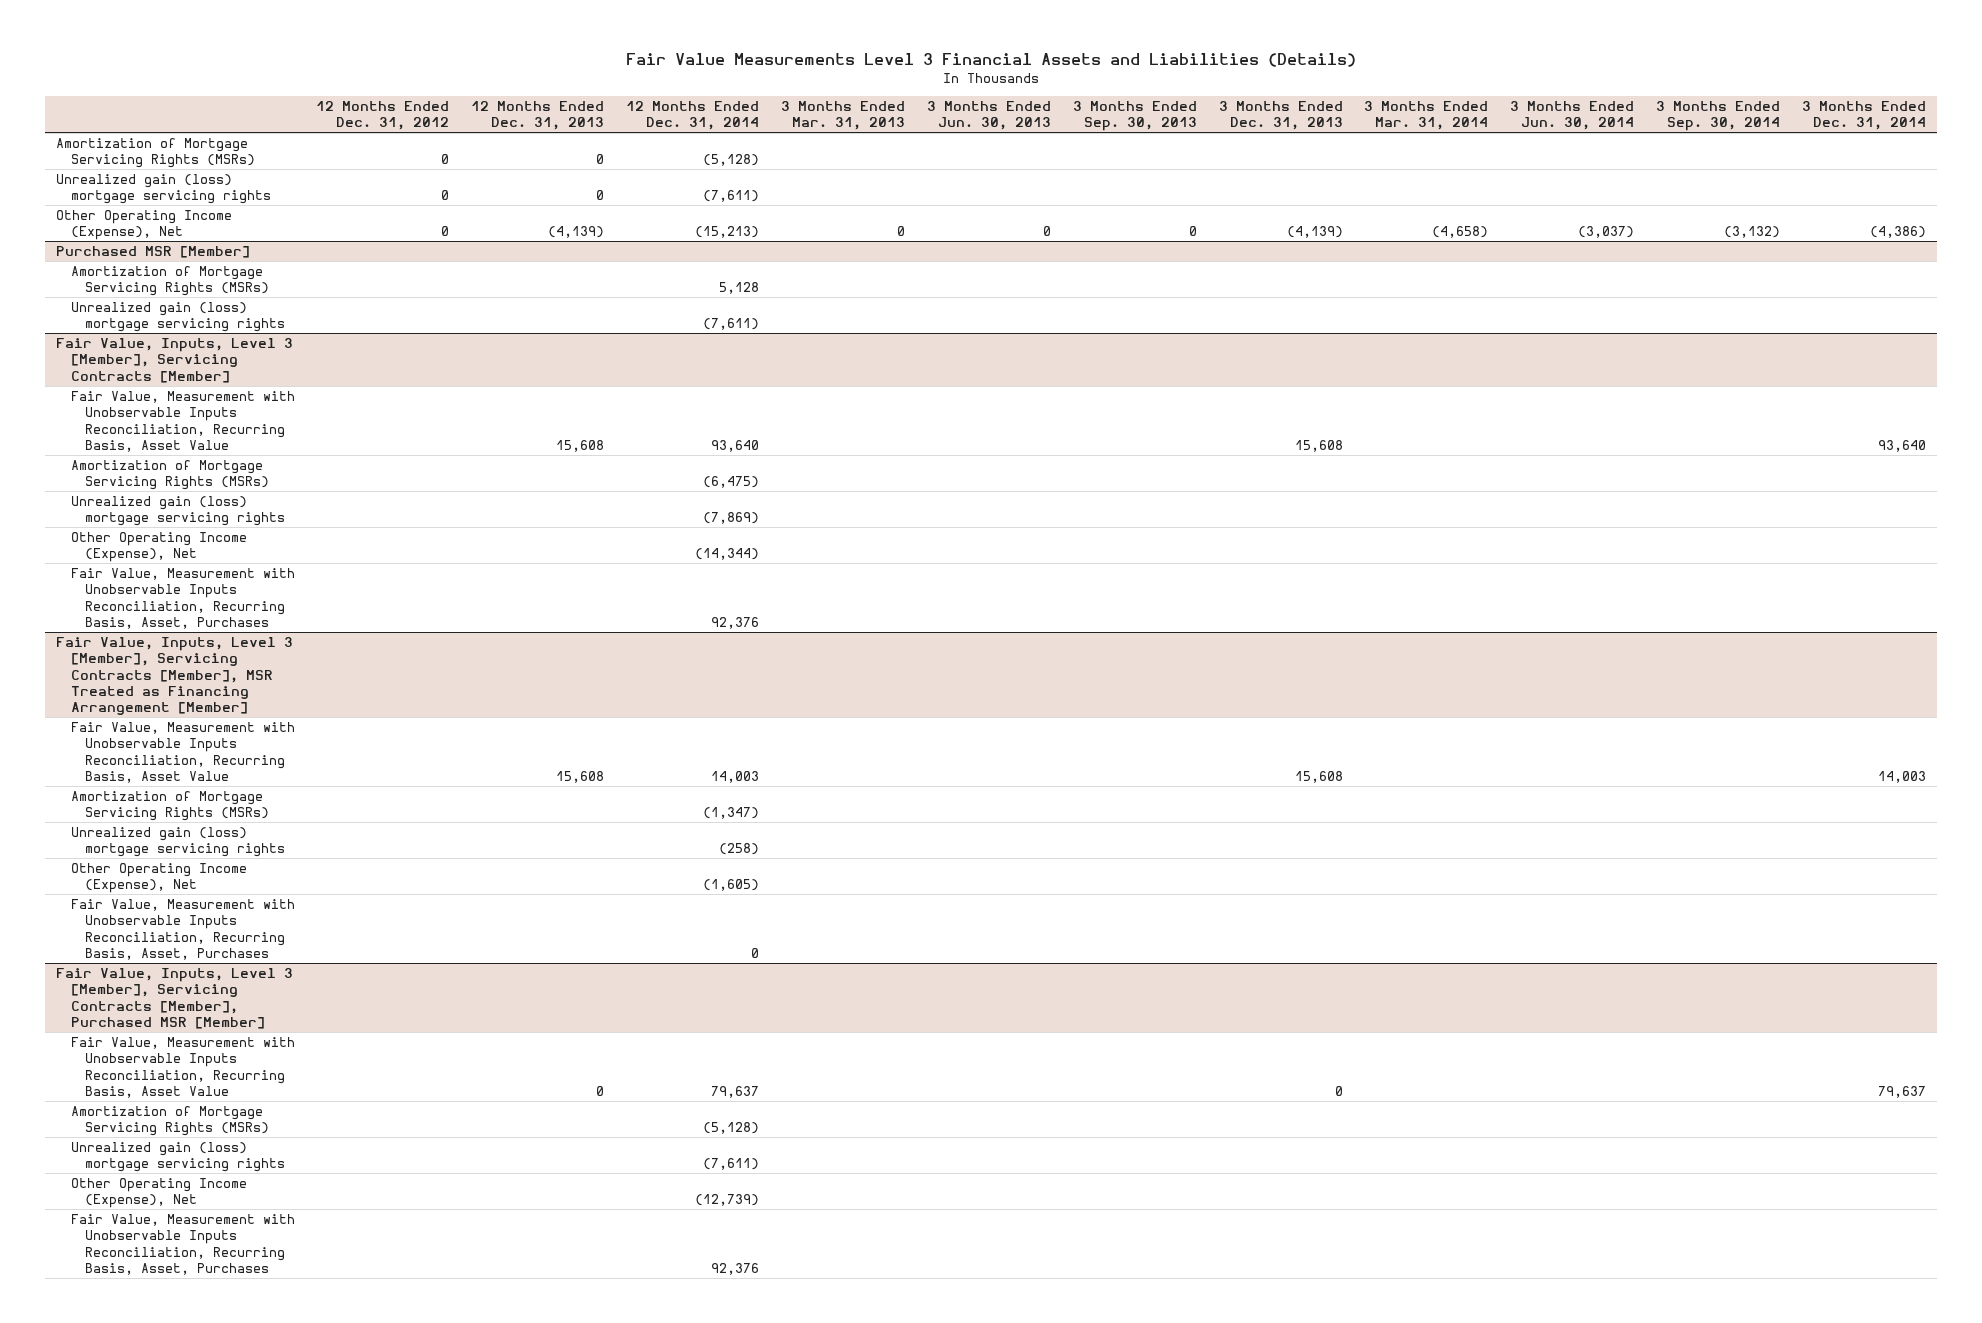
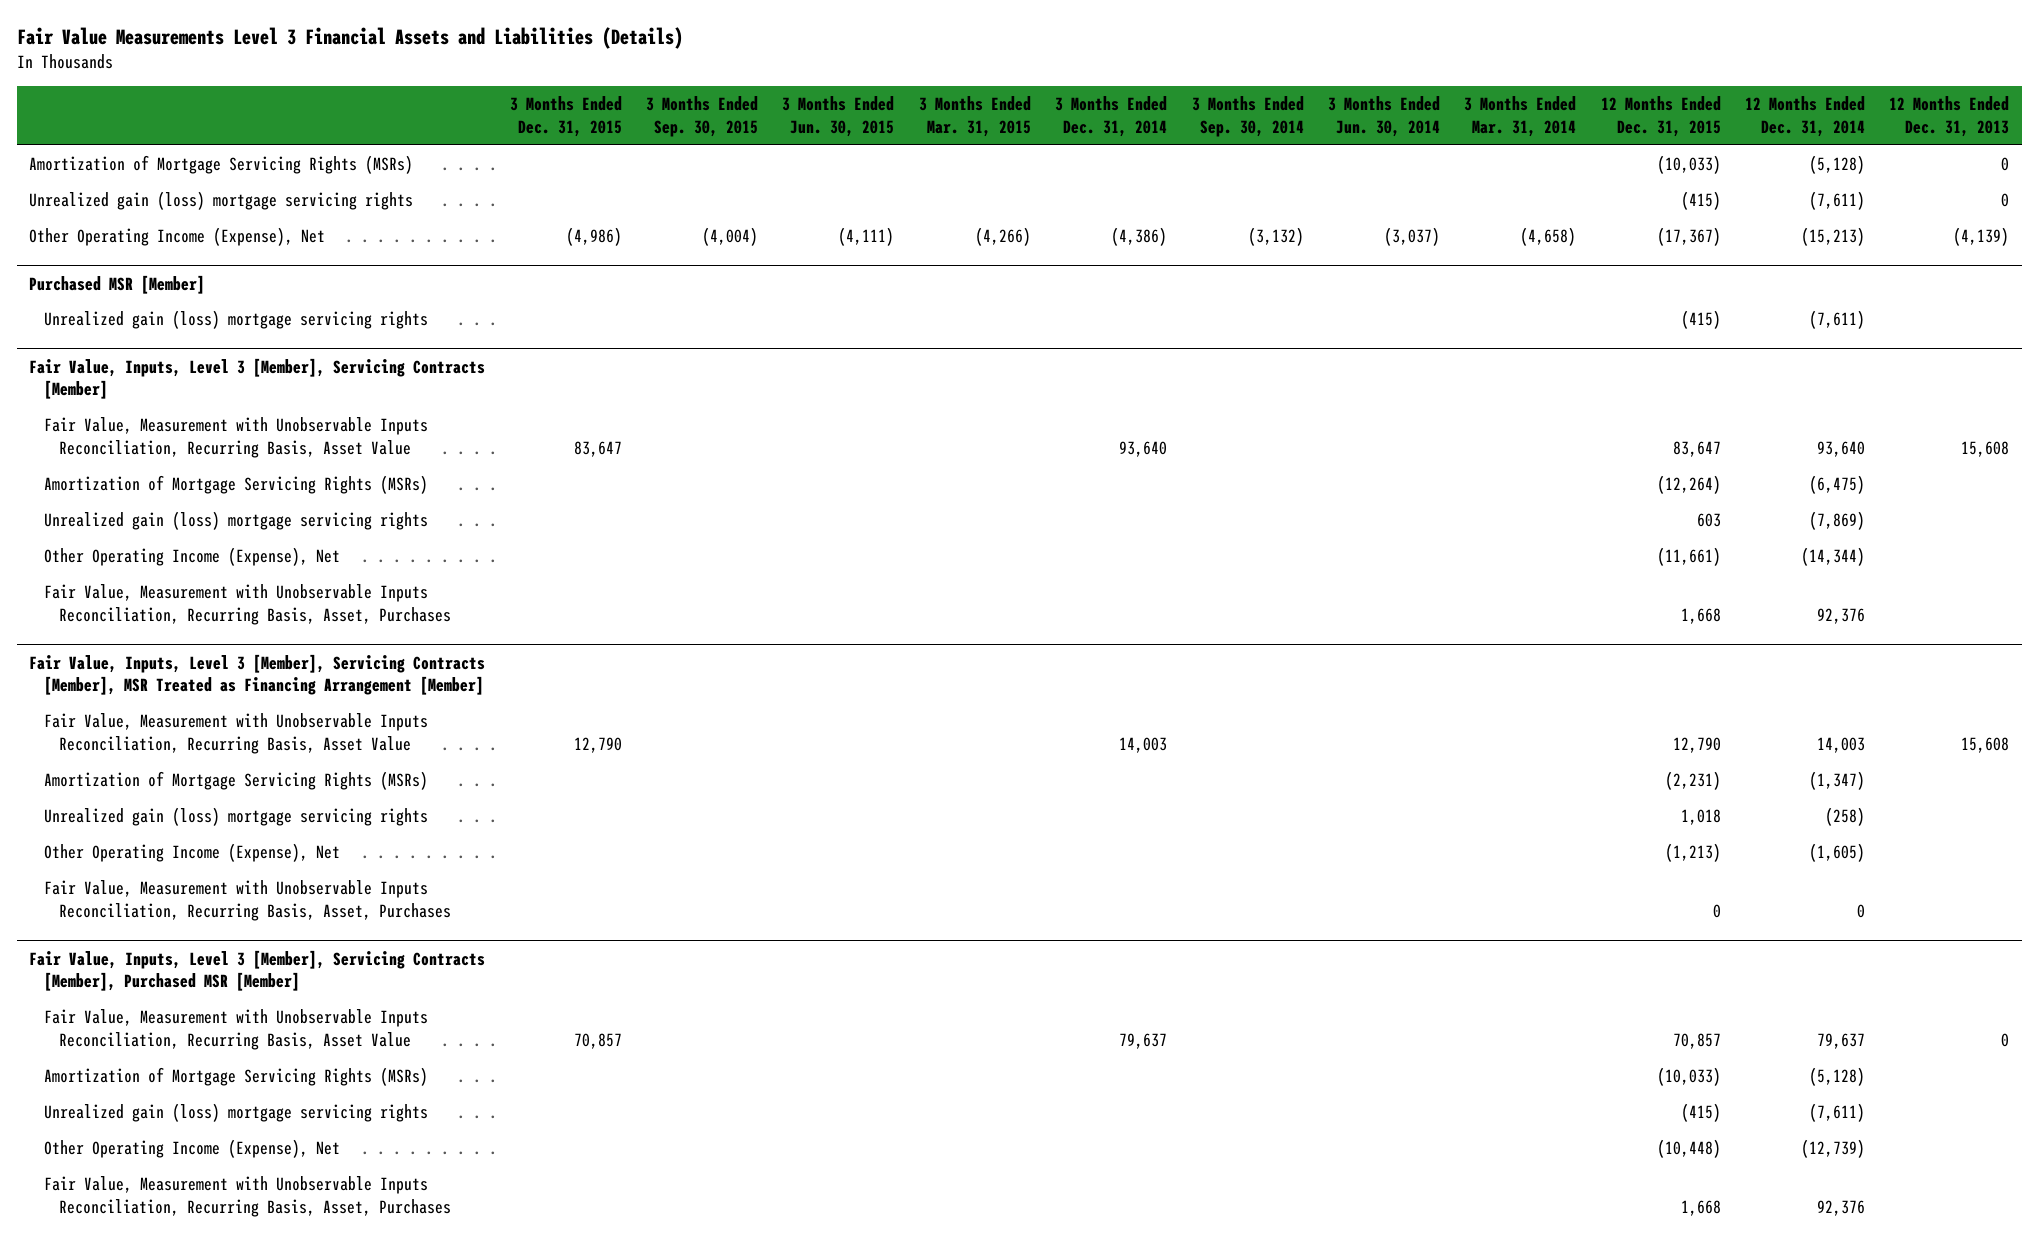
[316,101,450,131] 12 Months Ended Dec. 31, 2012 -> none
[780,101,905,131] 3 Months Ended Mar. 31, 2013 -> none
[926,101,1051,131] 3 Months Ended Jun. 30, 2013 -> none
[1072,101,1197,132] 3 Months Ended Sep. 30, 2013 -> none
[1218,101,1343,131] 3 Months Ended Dec. 31, 2013 -> none
none -> [509,96,622,137] 3 Months Ended Dec. 31, 2015
none -> [645,96,758,137] 3 Months Ended Sep. 30, 2015
none -> [782,96,895,137] 3 Months Ended Jun. 30, 2015
none -> [918,96,1031,137] 3 Months Ended Mar. 31, 2015
none -> [1600,96,1721,137] 12 Months Ended Dec. 31, 2015
[70,266,270,297] Amortization of Mortgage Servicing Rights (MSRs) -> none

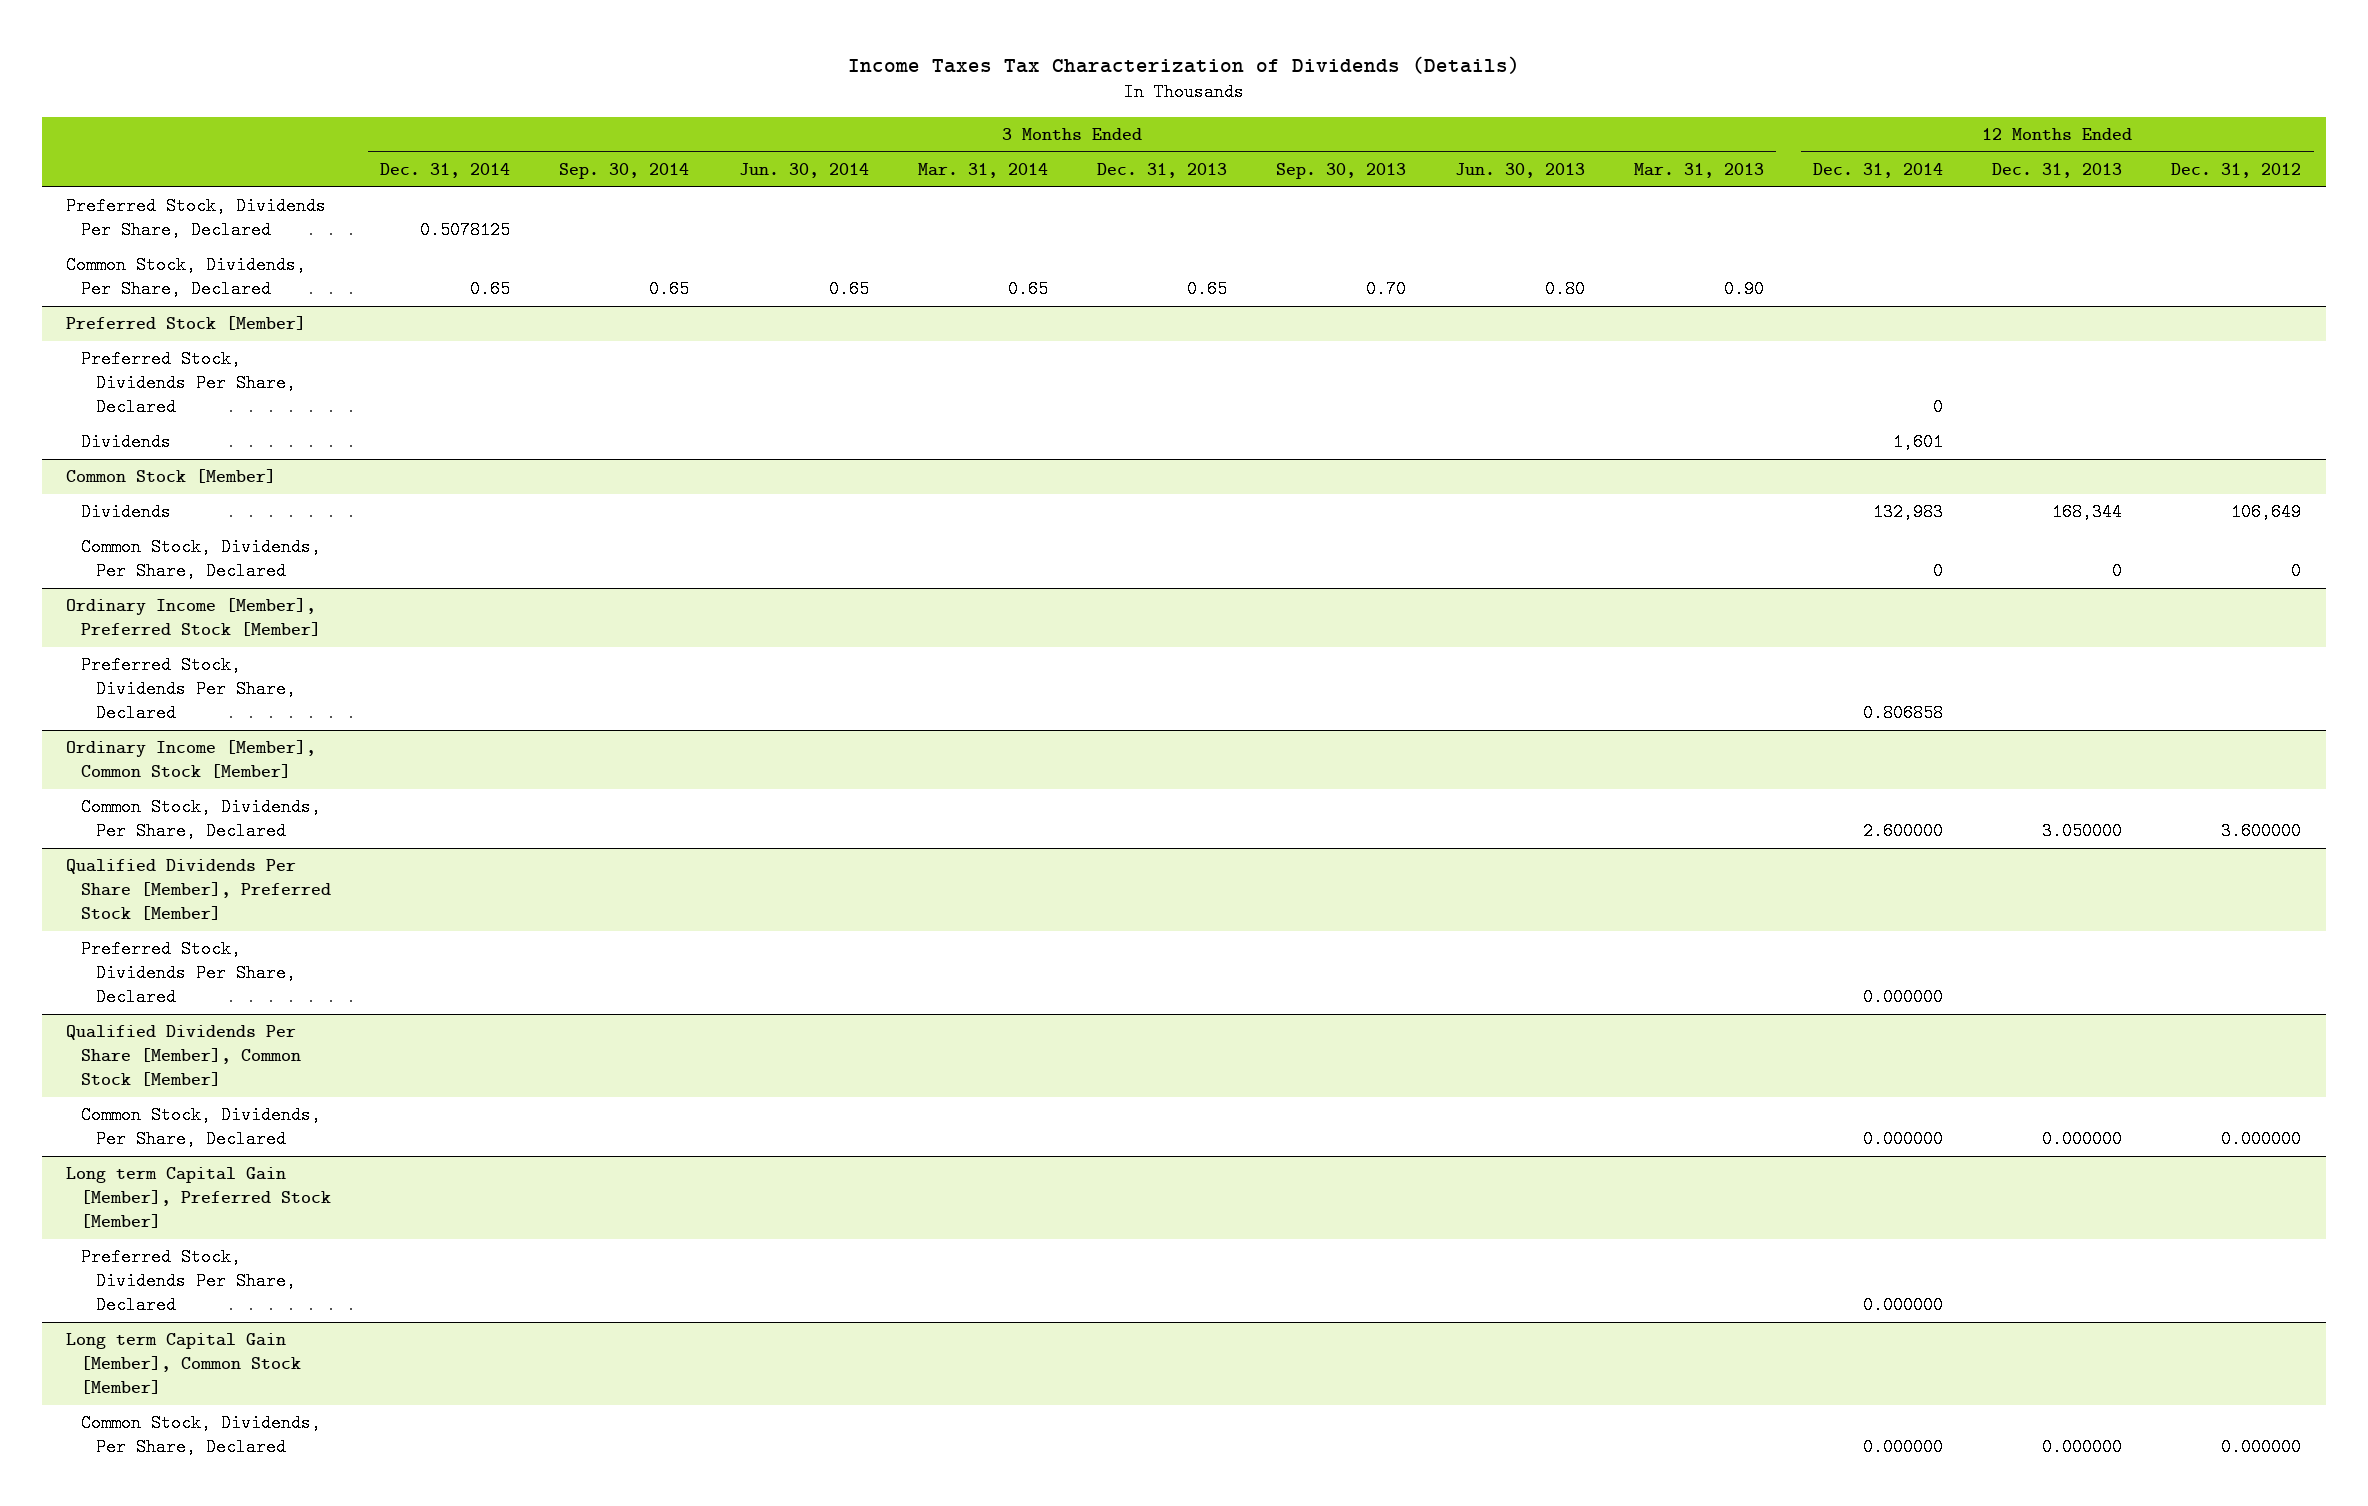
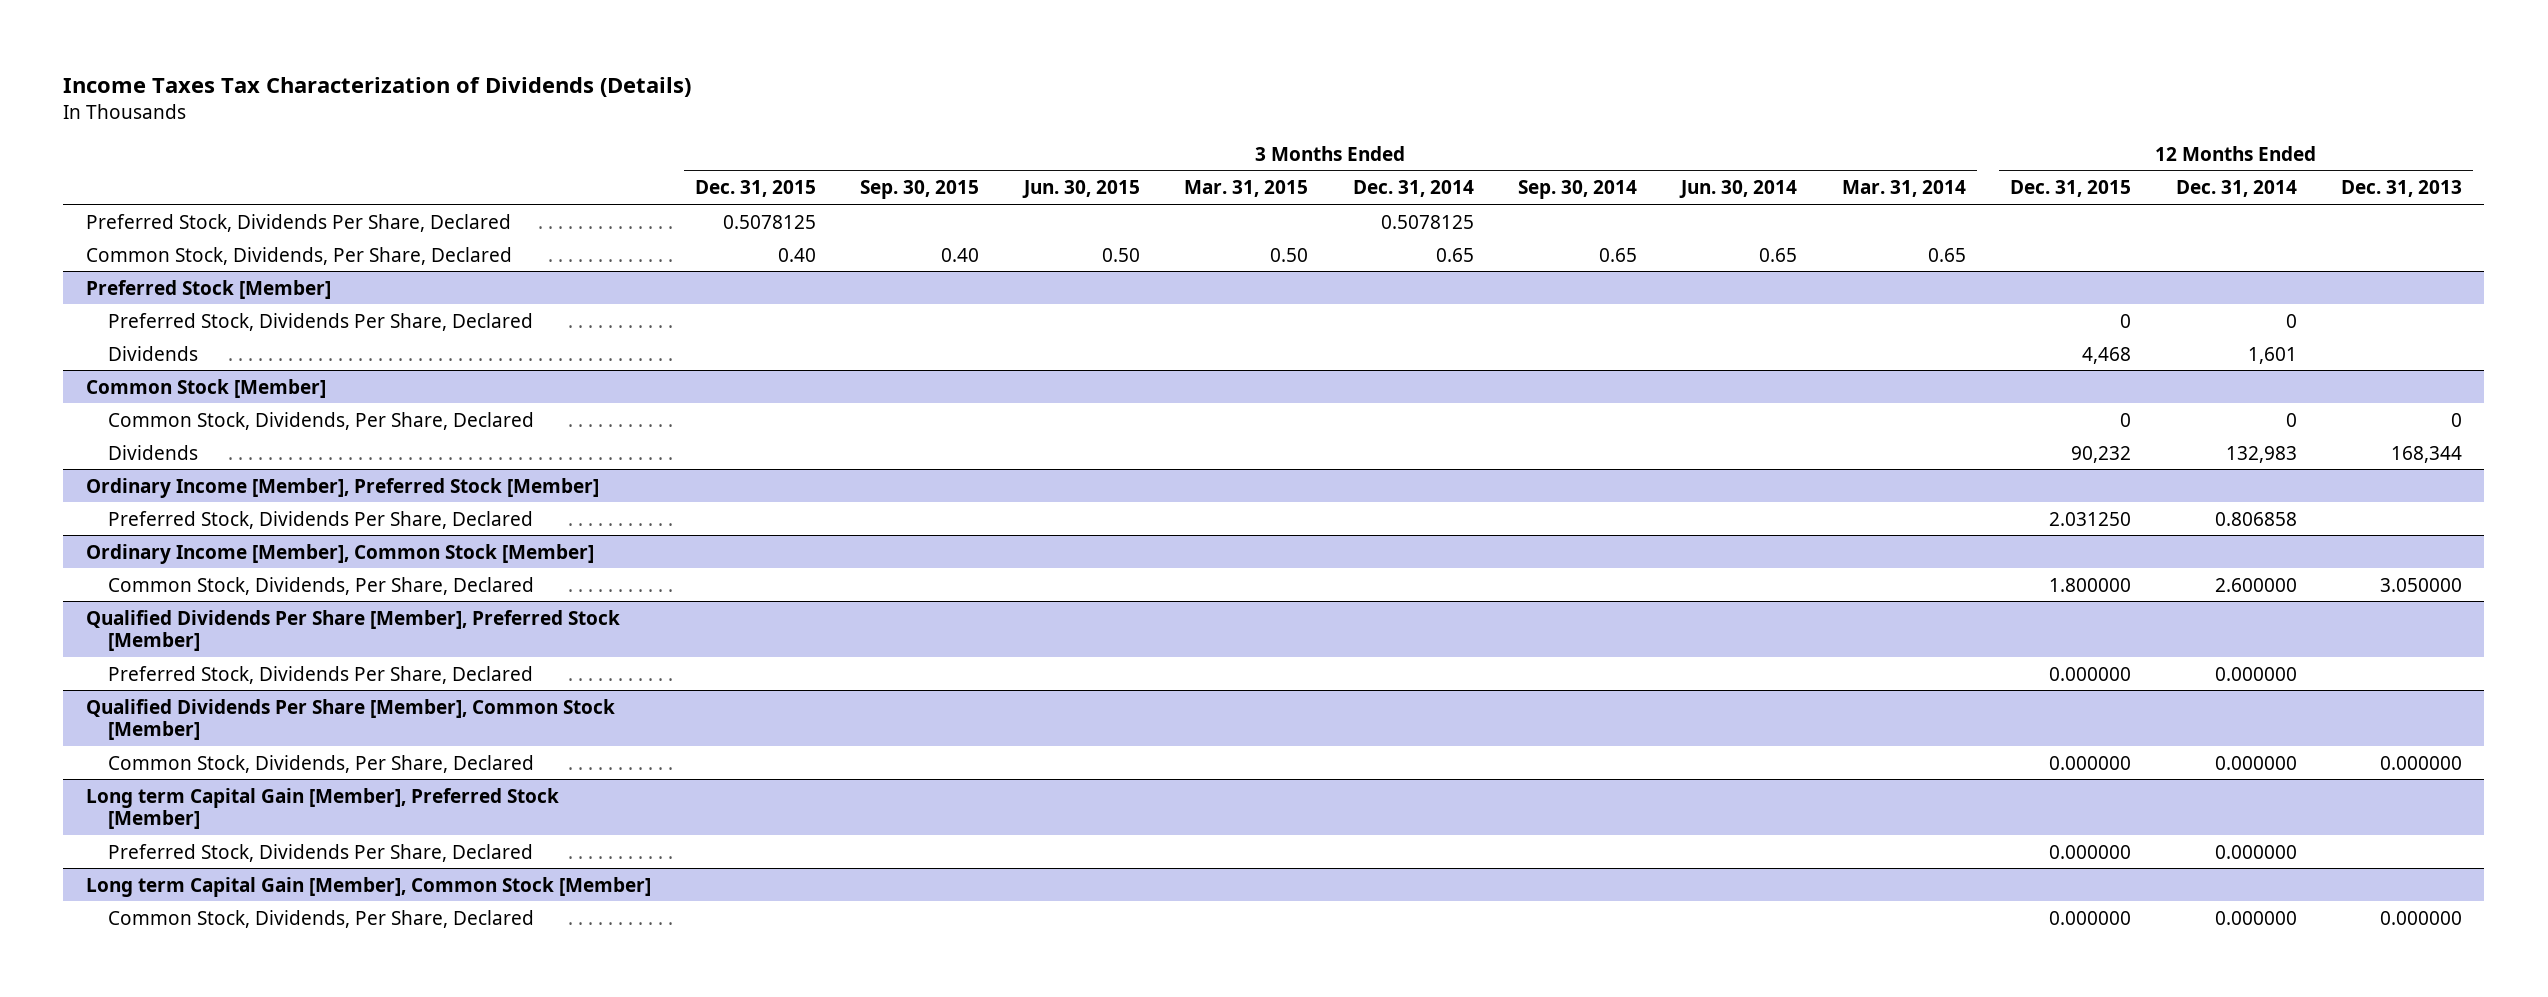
[1096,163,1227,179] Dec. 31, 2013 -> none
[1275,163,1406,180] Sep. 30, 2013 -> none
[1454,163,1585,179] Jun. 30, 2013 -> none
[1633,163,1764,179] Mar. 31, 2013 -> none
[2171,163,2302,179] Dec. 31, 2012 -> none
none -> [694,180,816,198] Dec. 31, 2015
none -> [860,180,980,200] Sep. 30, 2015
none -> [1021,180,1140,199] Jun. 30, 2015
none -> [1184,180,1309,198] Mar. 31, 2015
none -> [2010,180,2132,198] Dec. 31, 2015
[81,503,172,522] Dividends -> [107,444,198,460] Dividends

